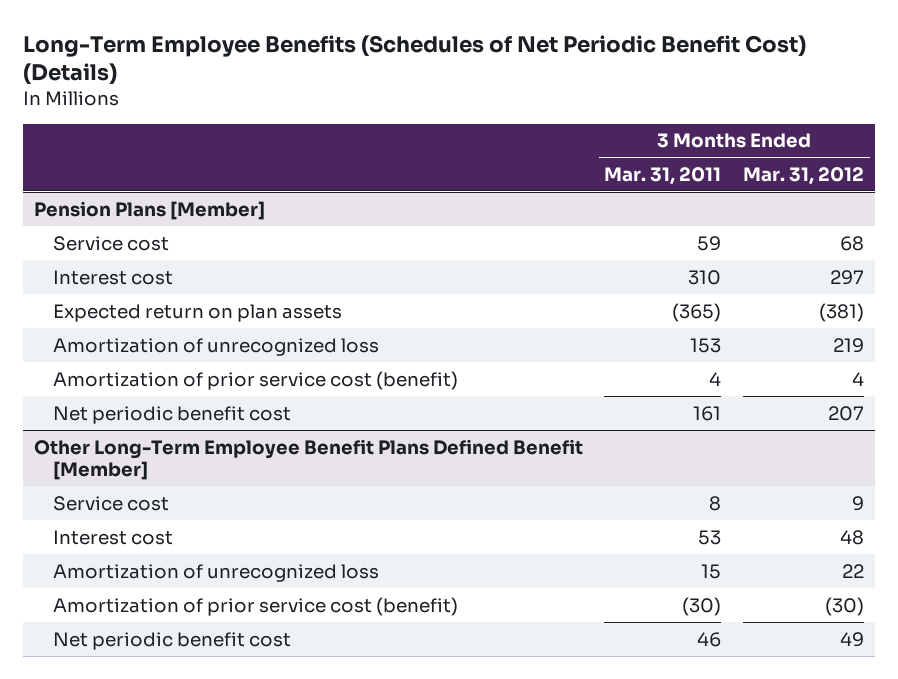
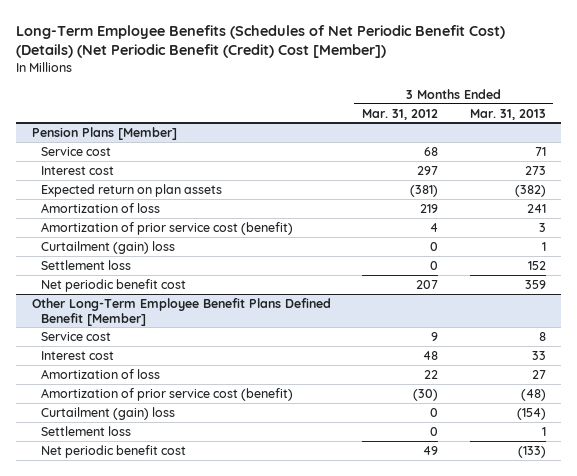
[22,34,806,85] Long-Term Employee Benefits (Schedules of Net Periodic Benefit Cost) (Details) -> [15,24,505,59] Long-Term Employee Benefits (Schedules of Net Periodic Benefit Cost) (Details) (Net Periodic Benefit (Credit) Cost [Member])
[604,166,722,185] Mar. 31, 2011 -> none
none -> [469,108,546,120] Mar. 31, 2013
[52,337,379,356] Amortization of unrecognized loss -> [40,202,160,213] Amortization of loss
none -> [40,240,175,254] Curtailment (gain) loss
none -> [40,259,131,270] Settlement loss
[52,563,379,582] Amortization of unrecognized loss -> [40,368,160,379] Amortization of loss
none -> [40,406,175,420] Curtailment (gain) loss
none -> [40,425,131,436] Settlement loss

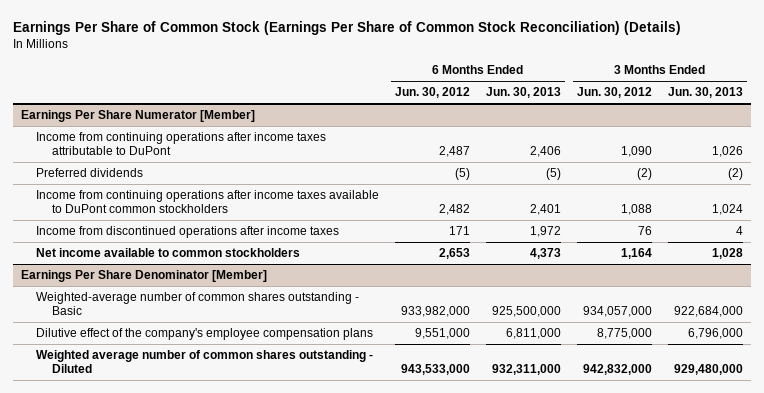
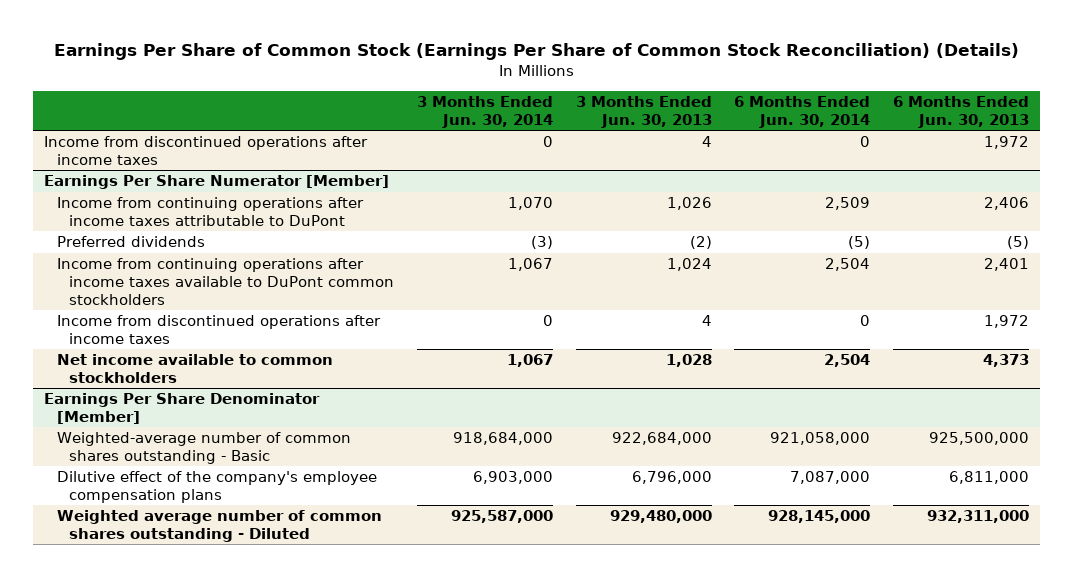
[395,87,471,99] Jun. 30, 2012 -> none
[576,87,652,99] Jun. 30, 2012 -> none
none -> [416,96,553,129] 3 Months Ended Jun. 30, 2014
none -> [734,96,871,129] 6 Months Ended Jun. 30, 2014
none -> [44,136,369,165] Income from discontinued operations after income taxes

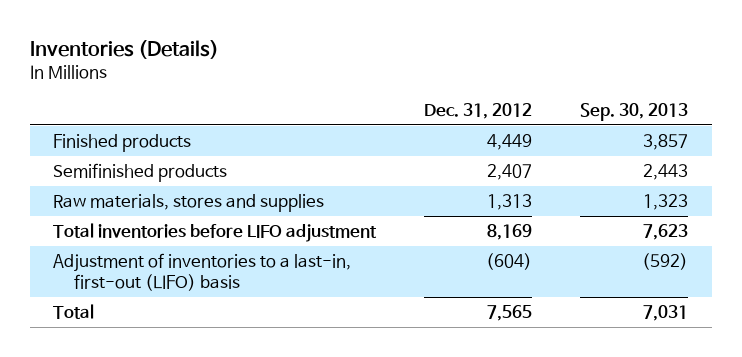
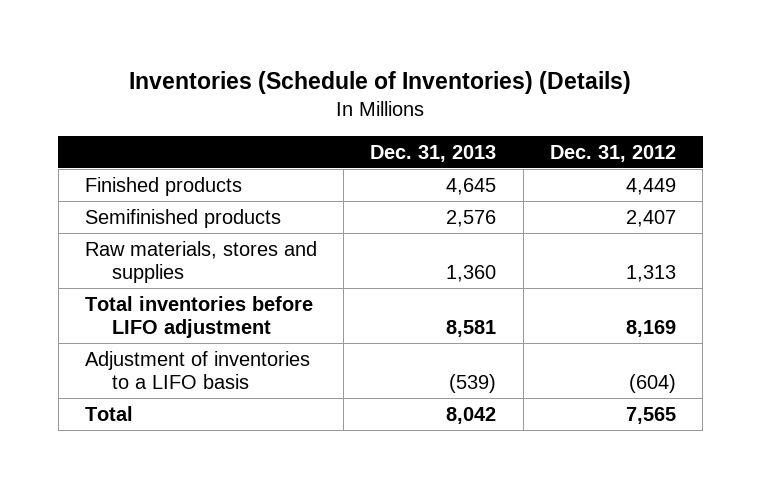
[29,39,219,59] Inventories (Details) -> [129,71,632,95] Inventories (Schedule of Inventories) (Details)
[580,102,689,121] Sep. 30, 2013 -> none
none -> [370,144,497,162] Dec. 31, 2013
[53,252,352,292] Adjustment of inventories to a last-in, first-out (LIFO) basis -> [84,350,310,389] Adjustment of inventories to a LIFO basis

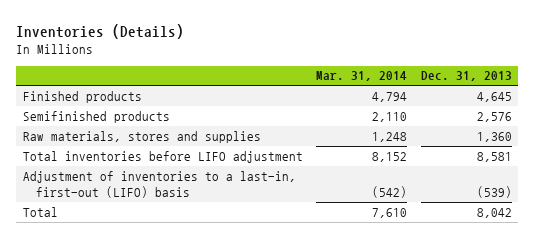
[129,71,632,95] Inventories (Schedule of Inventories) (Details) -> [15,23,184,39] Inventories (Details)
[549,144,676,162] Dec. 31, 2012 -> none
none -> [316,71,408,82] Mar. 31, 2014
[84,350,310,389] Adjustment of inventories to a LIFO basis -> [22,170,296,199] Adjustment of inventories to a last-in, first-out (LIFO) basis

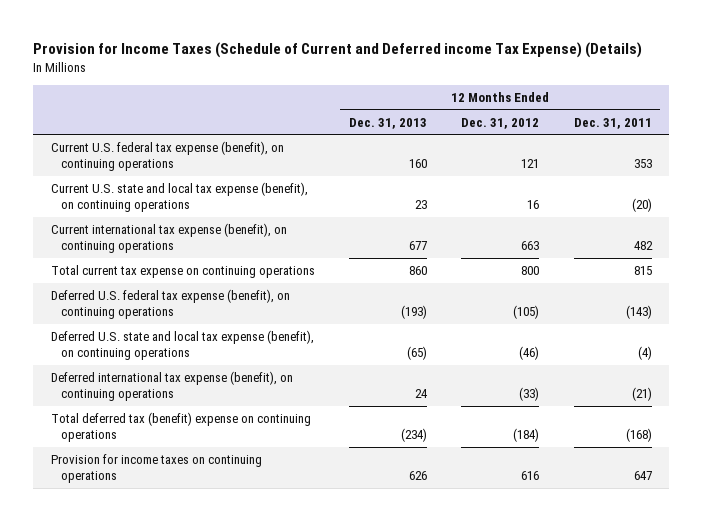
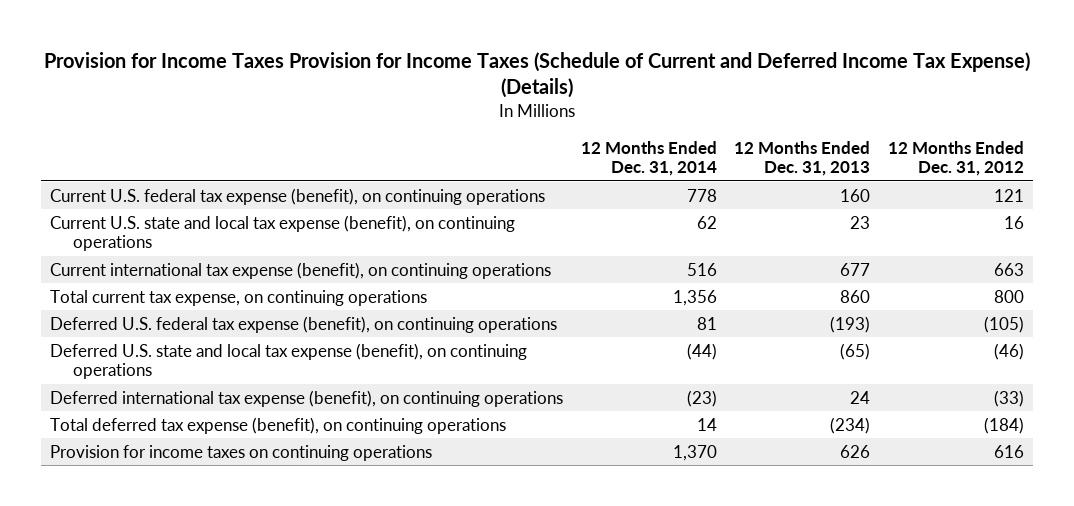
[33,41,643,58] Provision for Income Taxes (Schedule of Current and Deferred income Tax Expense) (Details) -> [44,51,1031,98] Provision for Income Taxes Provision for Income Taxes (Schedule of Current and Deferred Income Tax Expense) (Details)
[573,117,652,129] Dec. 31, 2011 -> none
none -> [580,140,717,177] 12 Months Ended Dec. 31, 2014
[50,265,315,279] Total current tax expense on continuing operations -> [50,289,428,306] Total current tax expense, on continuing operations
[50,412,311,443] Total deferred tax (benefit) expense on continuing operations -> [50,416,507,434] Total deferred tax expense (benefit), on continuing operations

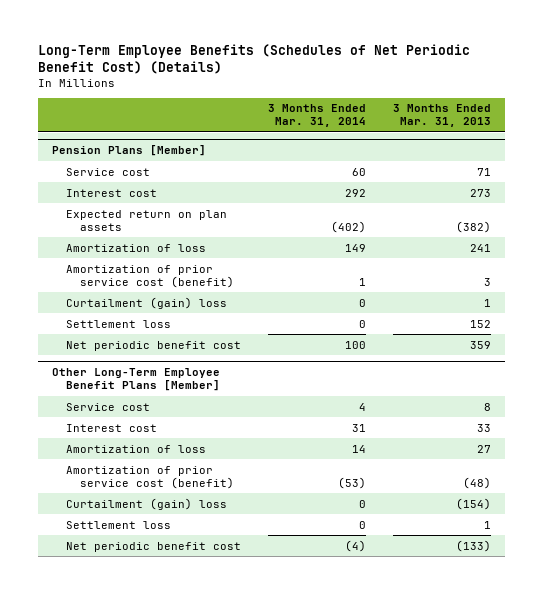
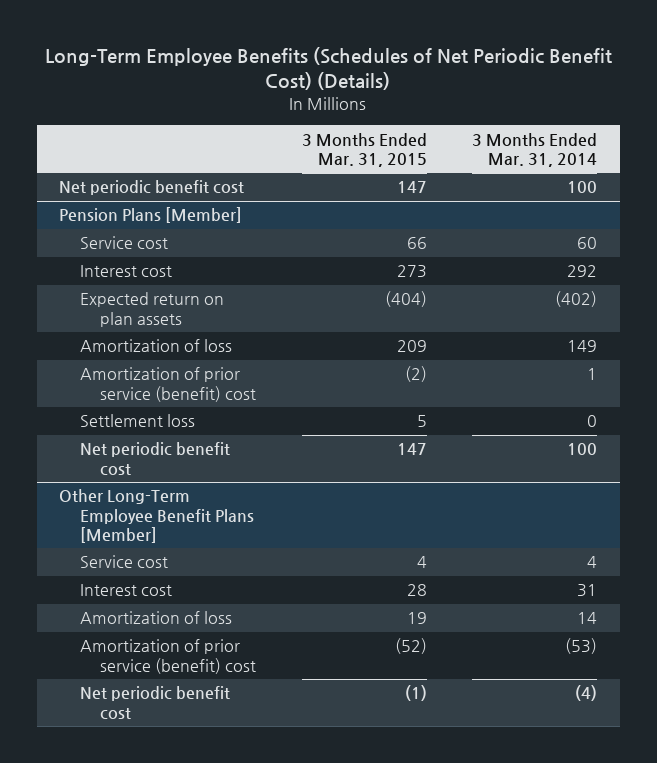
[393,104,492,128] 3 Months Ended Mar. 31, 2013 -> none
none -> [301,132,427,167] 3 Months Ended Mar. 31, 2015
none -> [59,180,245,196] Net periodic benefit cost
[65,296,227,309] Curtailment (gain) loss -> none
[65,264,234,288] Amortization of prior service cost (benefit) -> [79,367,257,402] Amortization of prior service (benefit) cost
[65,497,227,510] Curtailment (gain) loss -> none
[65,520,171,529] Settlement loss -> none
[65,465,234,489] Amortization of prior service cost (benefit) -> [79,639,257,674] Amortization of prior service (benefit) cost

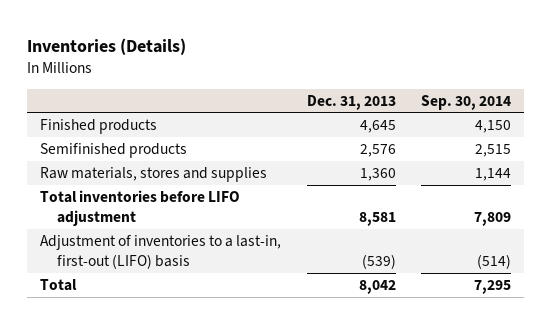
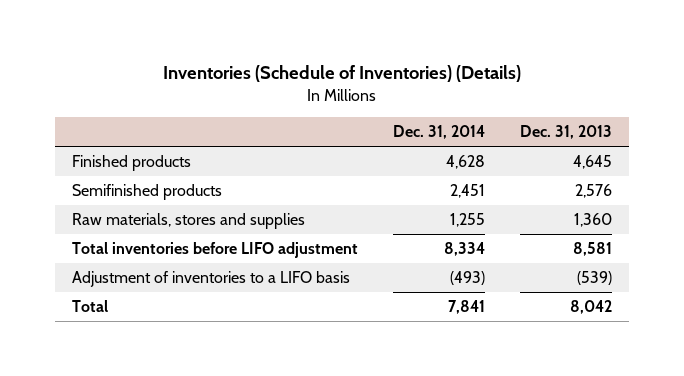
[27,37,187,55] Inventories (Details) -> [162,65,521,83] Inventories (Schedule of Inventories) (Details)
[421,94,512,110] Sep. 30, 2014 -> none
none -> [392,124,485,139] Dec. 31, 2014
[40,235,282,269] Adjustment of inventories to a last-in, first-out (LIFO) basis -> [72,271,351,288] Adjustment of inventories to a LIFO basis

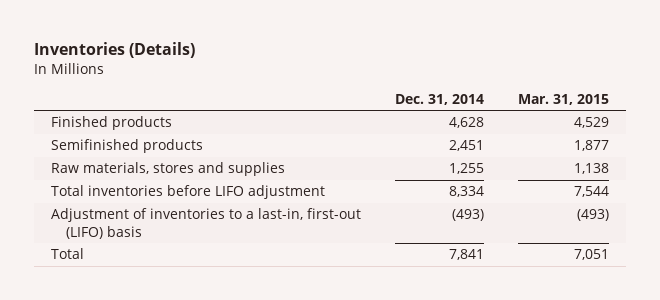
[162,65,521,83] Inventories (Schedule of Inventories) (Details) -> [33,42,195,59] Inventories (Details)
[519,124,612,139] Dec. 31, 2013 -> none
none -> [518,93,610,105] Mar. 31, 2015
[72,271,351,288] Adjustment of inventories to a LIFO basis -> [50,208,361,239] Adjustment of inventories to a last-in, first-out (LIFO) basis

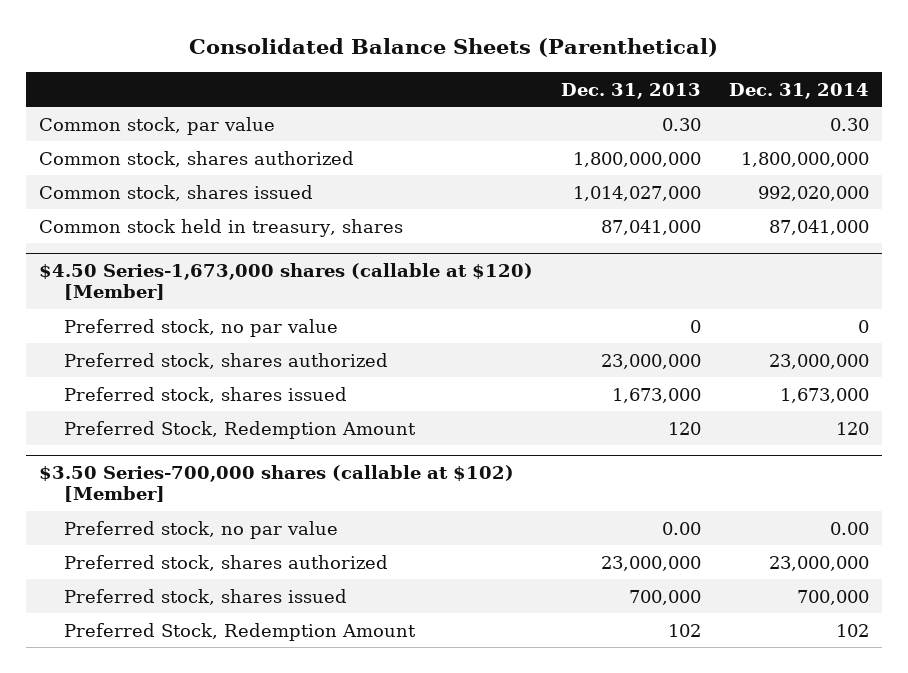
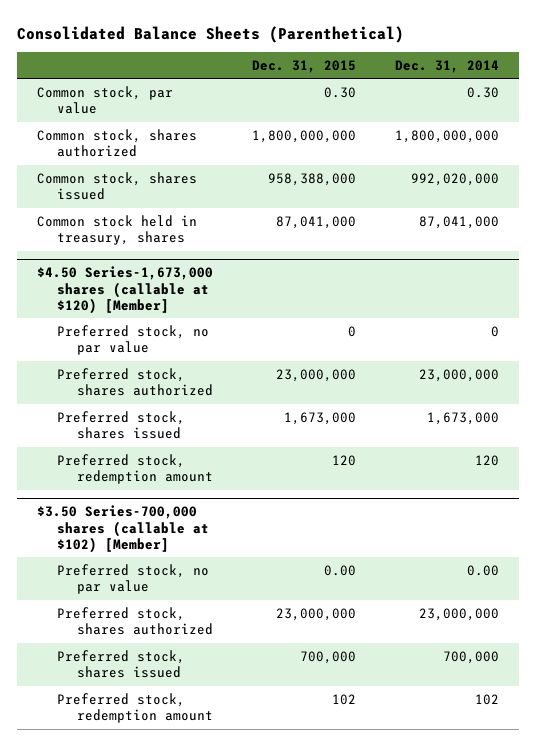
[560,82,701,99] Dec. 31, 2013 -> none
none -> [252,60,357,74] Dec. 31, 2015
[64,420,417,439] Preferred Stock, Redemption Amount -> [57,453,214,485] Preferred stock, redemption amount
[64,622,417,641] Preferred Stock, Redemption Amount -> [57,692,214,724] Preferred stock, redemption amount

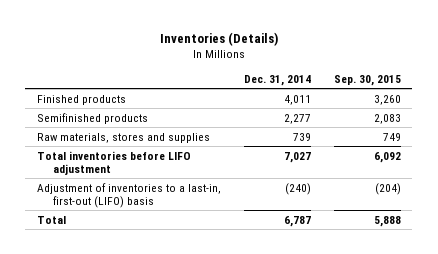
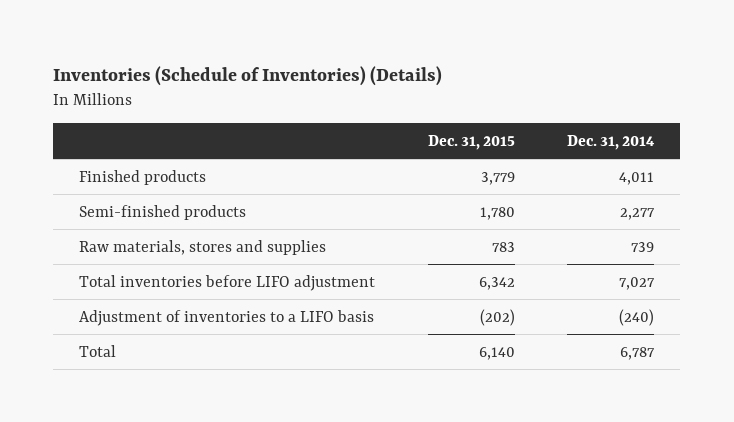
[159,31,278,46] Inventories (Details) -> [53,66,443,87] Inventories (Schedule of Inventories) (Details)
[333,74,401,86] Sep. 30, 2015 -> none
none -> [427,134,515,150] Dec. 31, 2015
[36,112,148,124] Semifinished products -> [79,204,247,220] Semi-finished products
[36,182,221,208] Adjustment of inventories to a last-in, first-out (LIFO) basis -> [79,309,375,326] Adjustment of inventories to a LIFO basis

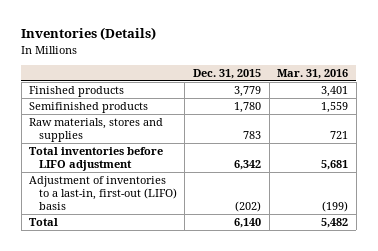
[53,66,443,87] Inventories (Schedule of Inventories) (Details) -> [21,27,157,41] Inventories (Details)
[567,134,656,150] Dec. 31, 2014 -> none
none -> [277,68,349,79] Mar. 31, 2016
[79,204,247,220] Semi-finished products -> [29,102,149,114] Semifinished products
[79,309,375,326] Adjustment of inventories to a LIFO basis -> [29,176,177,211] Adjustment of inventories to a last-in, first-out (LIFO) basis

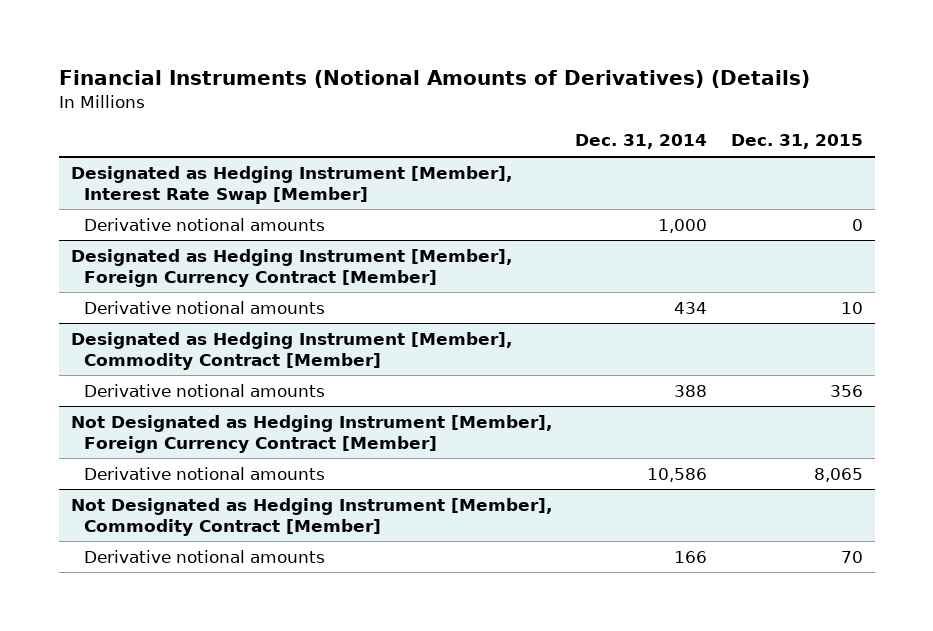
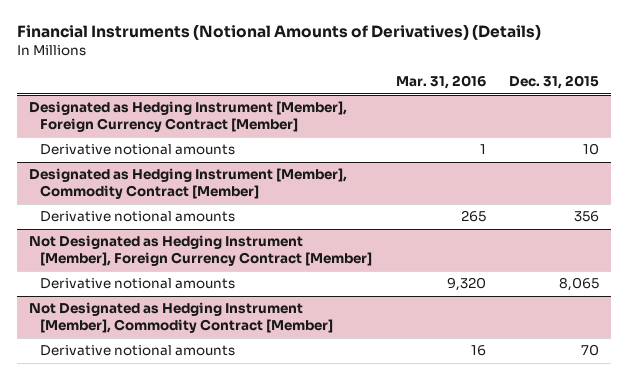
[575,134,708,150] Dec. 31, 2014 -> none
none -> [395,74,486,89] Mar. 31, 2016
[70,165,512,204] Designated as Hedging Instrument [Member], Interest Rate Swap [Member] -> none
[84,217,326,231] Derivative notional amounts -> none

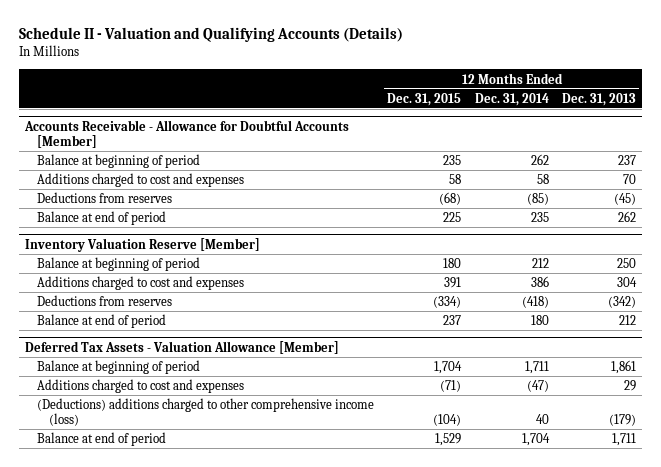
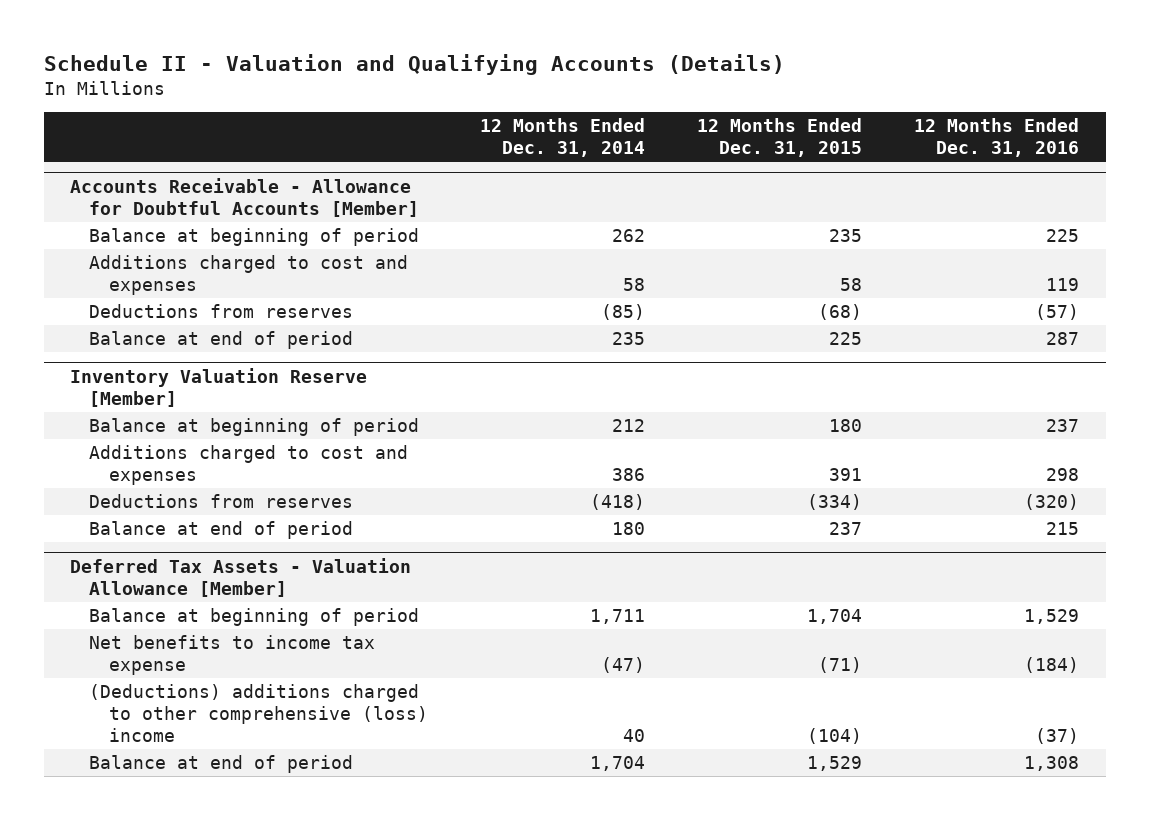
[561,92,636,106] Dec. 31, 2013 -> none
none -> [914,118,1080,158] 12 Months Ended Dec. 31, 2016
[37,379,245,394] Additions charged to cost and expenses -> [89,634,376,675] Net benefits to income tax expense
[37,398,375,427] (Deductions) additions charged to other comprehensive income (loss) -> [89,683,428,742] (Deductions) additions charged to other comprehensive (loss) income

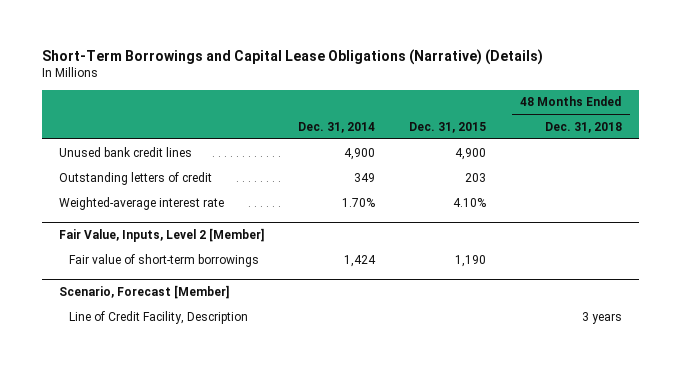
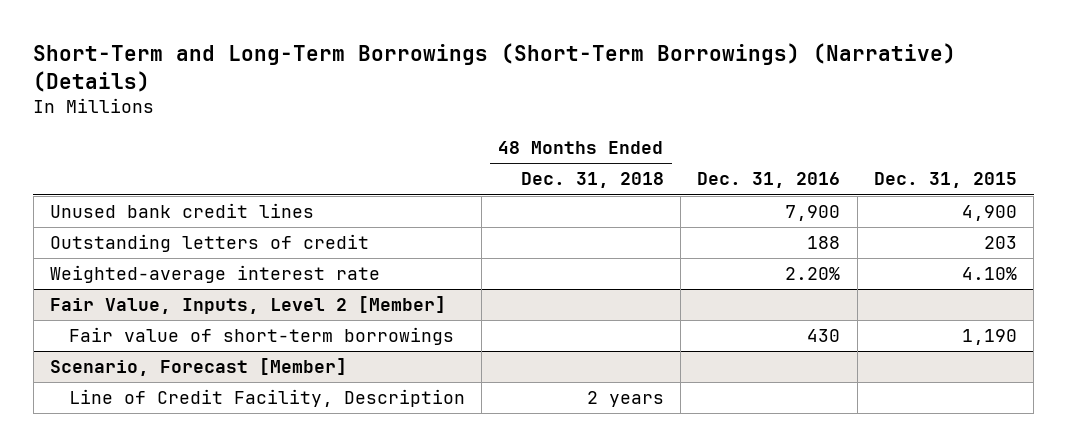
[41,48,543,65] Short-Term Borrowings and Capital Lease Obligations (Narrative) (Details) -> [33,43,957,93] Short-Term and Long-Term Borrowings (Short-Term Borrowings) (Narrative) (Details)
[298,121,376,133] Dec. 31, 2014 -> none
none -> [697,172,841,189] Dec. 31, 2016
[581,311,622,324] 3 years -> [586,391,664,408] 2 years

